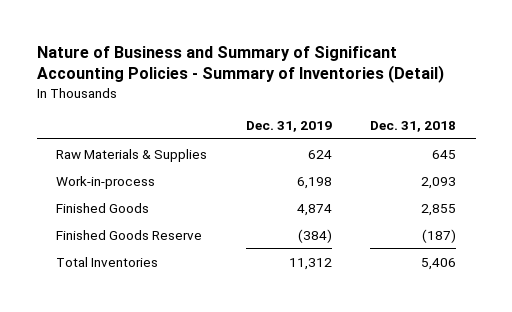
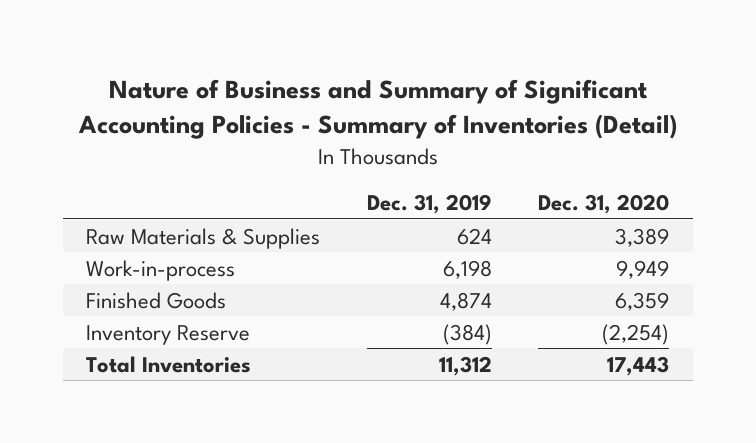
[370,121,457,133] Dec. 31, 2018 -> none
none -> [538,193,670,214] Dec. 31, 2020
[56,229,203,240] Finished Goods Reserve -> [86,324,251,345] Inventory Reserve

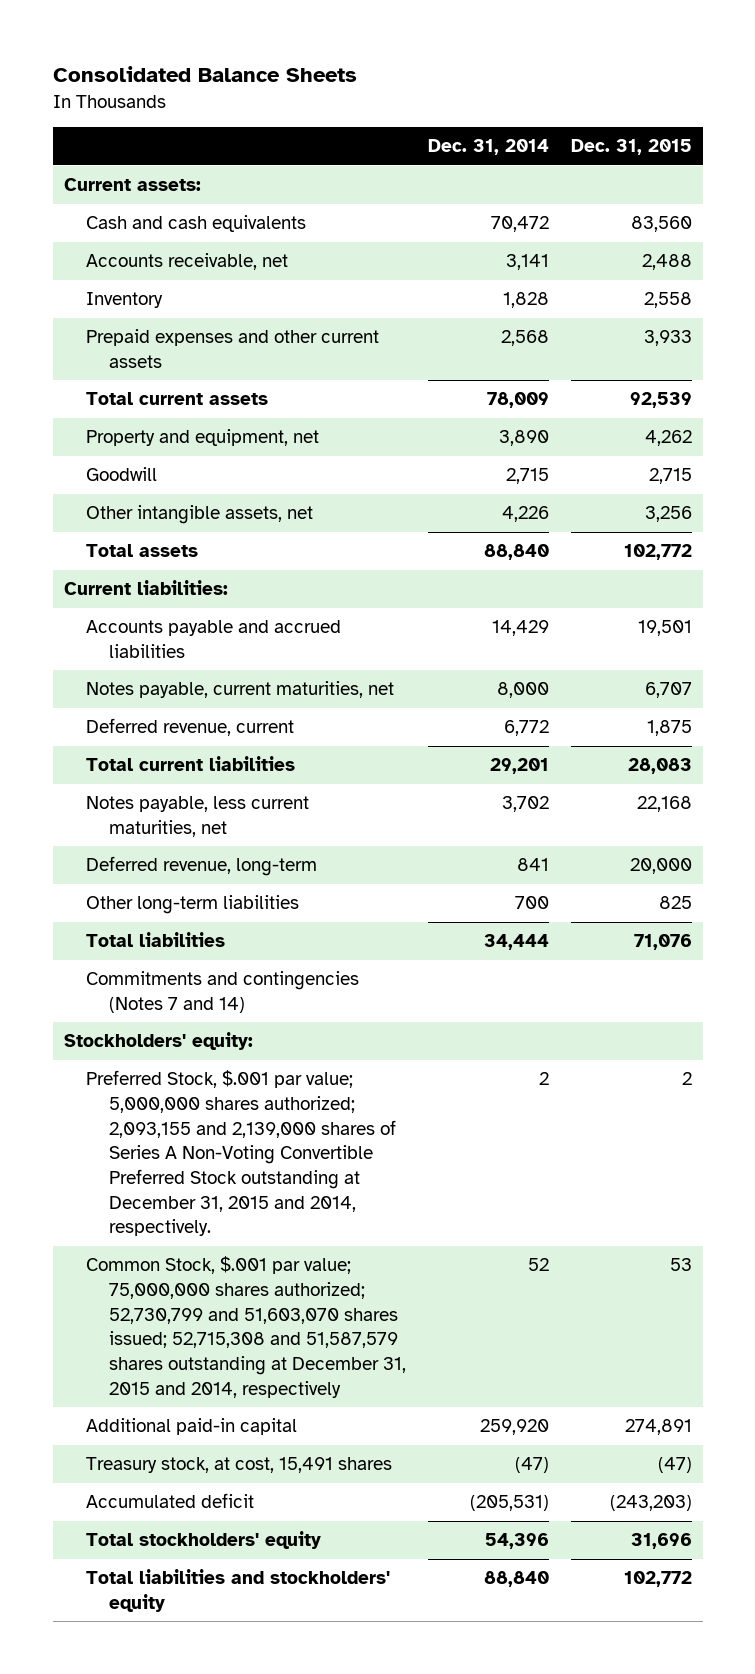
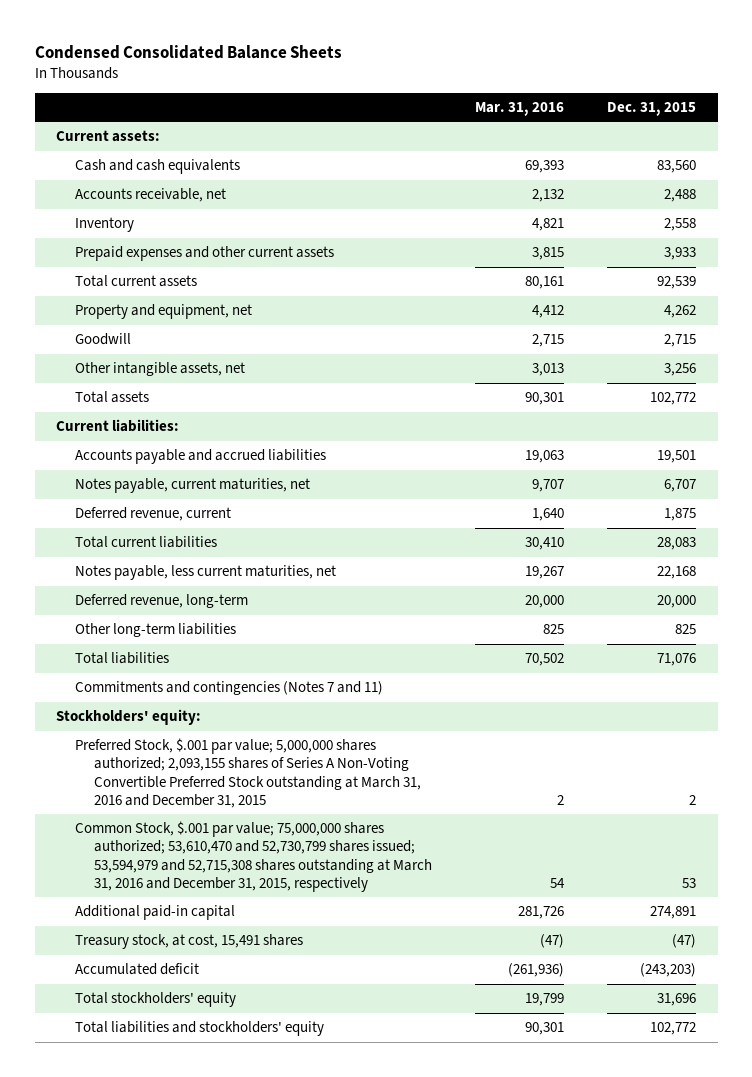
[52,66,357,83] Consolidated Balance Sheets -> [34,44,342,59] Condensed Consolidated Balance Sheets
[427,139,549,156] Dec. 31, 2014 -> none
none -> [475,101,565,116] Mar. 31, 2016
[86,971,360,1014] Commitments and contingencies (Notes 7 and 14) -> [75,681,384,696] Commitments and contingencies (Notes 7 and 11)
[86,1070,396,1237] Preferred Stock, $.001 par value; 5,000,000 shares authorized; 2,093,155 and 2,139,000 shares of Series A Non-Voting Convertible Preferred Stock outstanding at December 31, 2015 and 2014, respectively. -> [75,738,422,808] Preferred Stock, $.001 par value; 5,000,000 shares authorized; 2,093,155 shares of Series A Non-Voting Convertible Preferred Stock outstanding at March 31, 2016 and December 31, 2015
[86,1256,406,1398] Common Stock, $.001 par value; 75,000,000 shares authorized; 52,730,799 and 51,603,070 shares issued; 52,715,308 and 51,587,579 shares outstanding at December 31, 2015 and 2014, respectively -> [75,821,433,892] Common Stock, $.001 par value; 75,000,000 shares authorized; 53,610,470 and 52,730,799 shares issued; 53,594,979 and 52,715,308 shares outstanding at March 31, 2016 and December 31, 2015, respectively

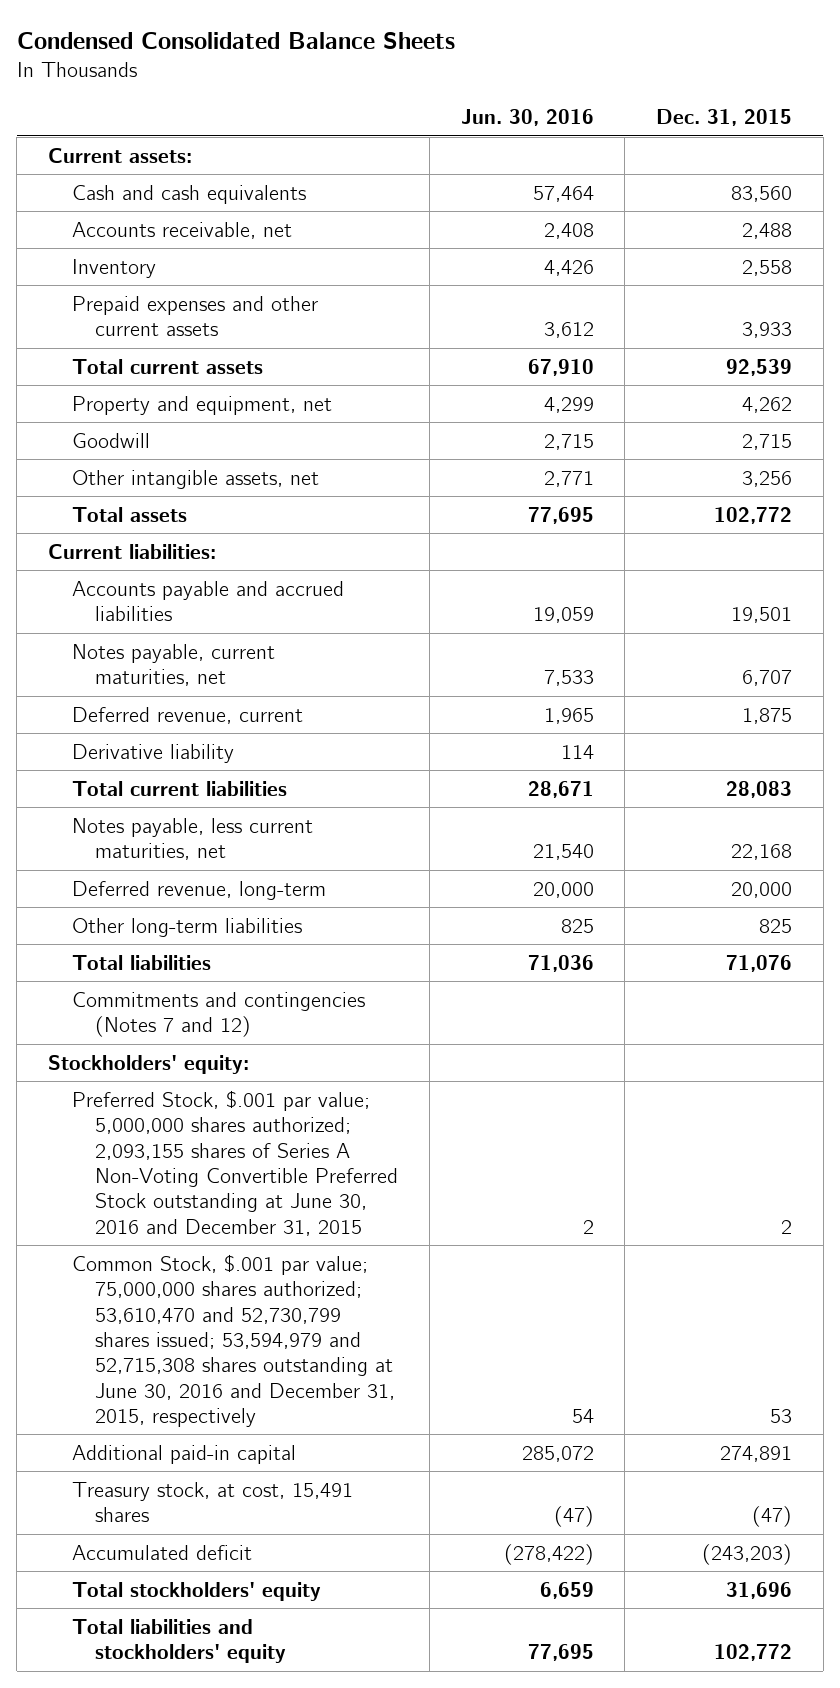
[475,101,565,116] Mar. 31, 2016 -> none
none -> [460,109,594,127] Jun. 30, 2016
none -> [71,743,234,763] Derivative liability
[75,681,384,696] Commitments and contingencies (Notes 7 and 11) -> [71,991,365,1038] Commitments and contingencies (Notes 7 and 12)
[75,738,422,808] Preferred Stock, $.001 par value; 5,000,000 shares authorized; 2,093,155 shares of Series A Non-Voting Convertible Preferred Stock outstanding at March 31, 2016 and December 31, 2015 -> [71,1089,399,1236] Preferred Stock, $.001 par value; 5,000,000 shares authorized; 2,093,155 shares of Series A Non-Voting Convertible Preferred Stock outstanding at June 30, 2016 and December 31, 2015
[75,821,433,892] Common Stock, $.001 par value; 75,000,000 shares authorized; 53,610,470 and 52,730,799 shares issued; 53,594,979 and 52,715,308 shares outstanding at March 31, 2016 and December 31, 2015, respectively -> [71,1253,396,1427] Common Stock, $.001 par value; 75,000,000 shares authorized; 53,610,470 and 52,730,799 shares issued; 53,594,979 and 52,715,308 shares outstanding at June 30, 2016 and December 31, 2015, respectively

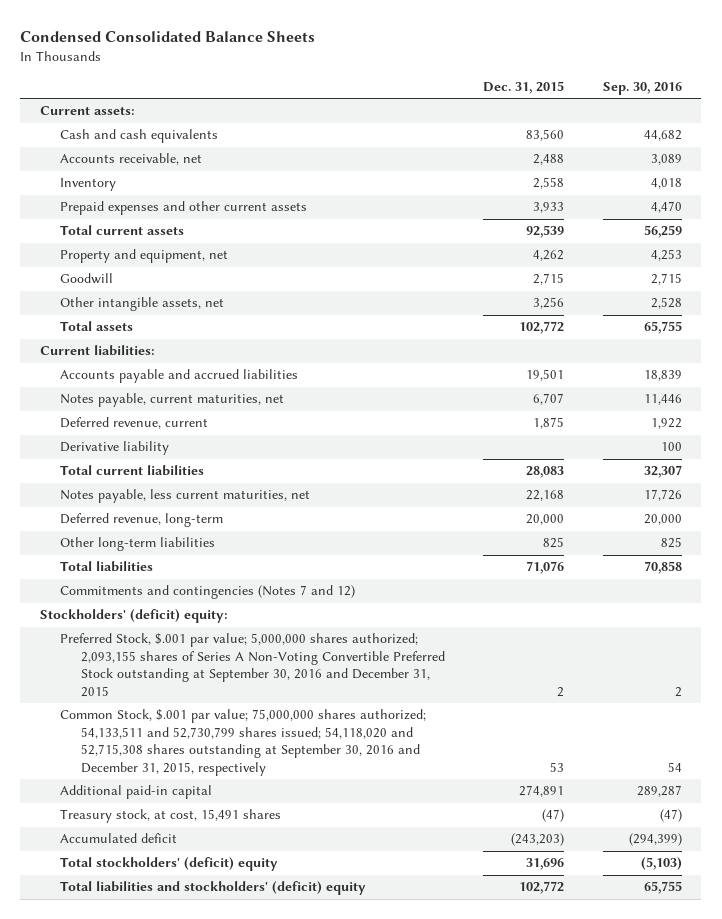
[460,109,594,127] Jun. 30, 2016 -> none
none -> [603,82,683,96] Sep. 30, 2016
[48,1054,250,1074] Stockholders' equity: -> [39,609,228,624] Stockholders' (deficit) equity:
[71,1089,399,1236] Preferred Stock, $.001 par value; 5,000,000 shares authorized; 2,093,155 shares of Series A Non-Voting Convertible Preferred Stock outstanding at June 30, 2016 and December 31, 2015 -> [60,633,445,698] Preferred Stock, $.001 par value; 5,000,000 shares authorized; 2,093,155 shares of Series A Non-Voting Convertible Preferred Stock outstanding at September 30, 2016 and December 31, 2015
[71,1253,396,1427] Common Stock, $.001 par value; 75,000,000 shares authorized; 53,610,470 and 52,730,799 shares issued; 53,594,979 and 52,715,308 shares outstanding at June 30, 2016 and December 31, 2015, respectively -> [60,709,427,777] Common Stock, $.001 par value; 75,000,000 shares authorized; 54,133,511 and 52,730,799 shares issued; 54,118,020 and 52,715,308 shares outstanding at September 30, 2016 and December 31, 2015, respectively
[71,1581,321,1601] Total stockholders' equity -> [60,857,279,872] Total stockholders' (deficit) equity
[71,1618,287,1664] Total liabilities and stockholders' equity -> [60,881,367,896] Total liabilities and stockholders' (deficit) equity

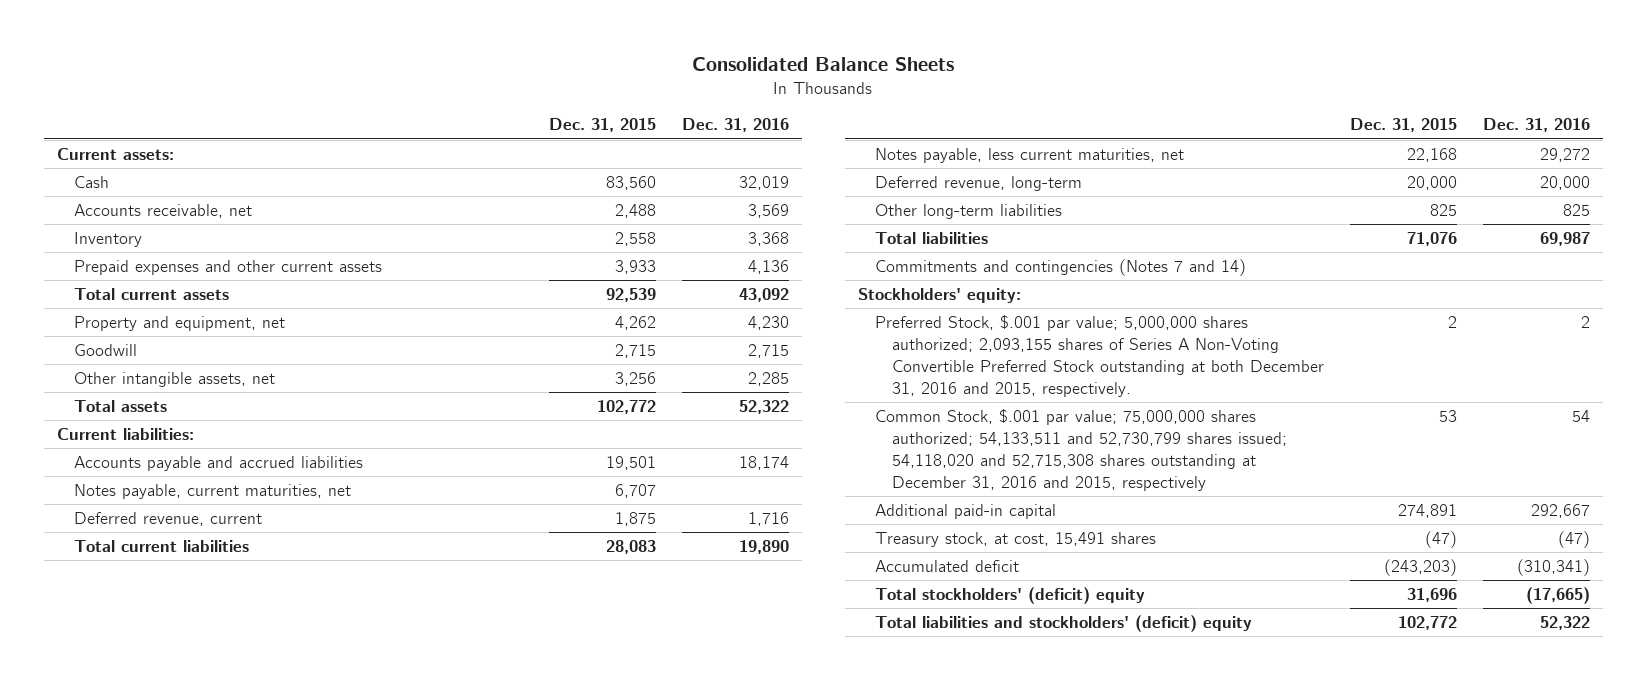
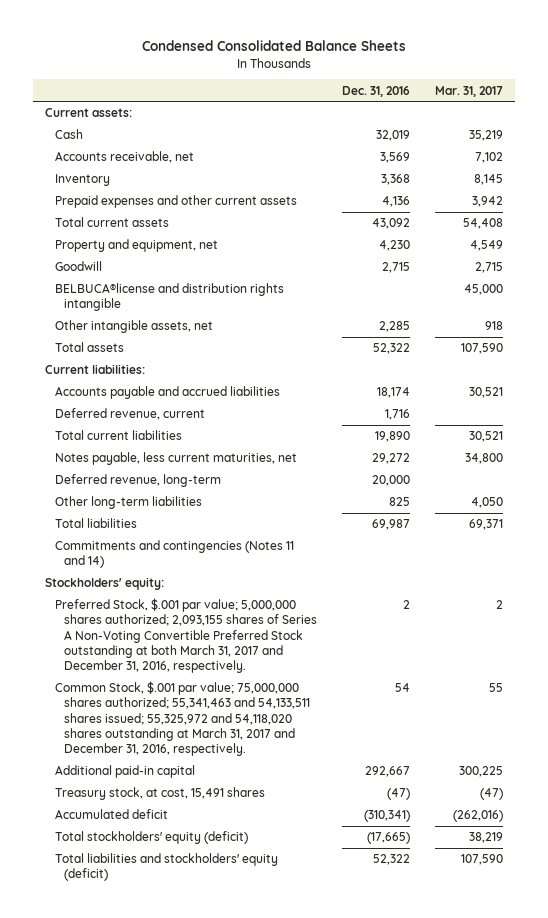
[692,56,955,71] Consolidated Balance Sheets -> [141,40,406,52] Condensed Consolidated Balance Sheets
[549,118,657,133] Dec. 31, 2015 -> none
none -> [434,85,503,97] Mar. 31, 2017
none -> [54,283,284,312] BELBUCA®license and distribution rights intangible
[74,483,352,499] Notes payable, current maturities, net -> none
[874,258,1246,276] Commitments and contingencies (Notes 7 and 14) -> [54,540,294,569] Commitments and contingencies (Notes 11 and 14)
[874,314,1324,398] Preferred Stock, $.001 par value; 5,000,000 shares authorized; 2,093,155 shares of Series A Non-Voting Convertible Preferred Stock outstanding at both December 31, 2016 and 2015, respectively. -> [54,598,318,674] Preferred Stock, $.001 par value; 5,000,000 shares authorized; 2,093,155 shares of Series A Non-Voting Convertible Preferred Stock outstanding at both March 31, 2017 and December 31, 2016, respectively.
[874,408,1287,492] Common Stock, $.001 par value; 75,000,000 shares authorized; 54,133,511 and 52,730,799 shares issued; 54,118,020 and 52,715,308 shares outstanding at December 31, 2016 and 2015, respectively -> [54,681,311,757] Common Stock, $.001 par value; 75,000,000 shares authorized; 55,341,463 and 54,133,511 shares issued; 55,325,972 and 54,118,020 shares outstanding at March 31, 2017 and December 31, 2016, respectively.
[874,586,1145,604] Total stockholders' (deficit) equity -> [54,831,248,845] Total stockholders' equity (deficit)
[874,614,1252,632] Total liabilities and stockholders' (deficit) equity -> [54,853,278,882] Total liabilities and stockholders' equity (deficit)

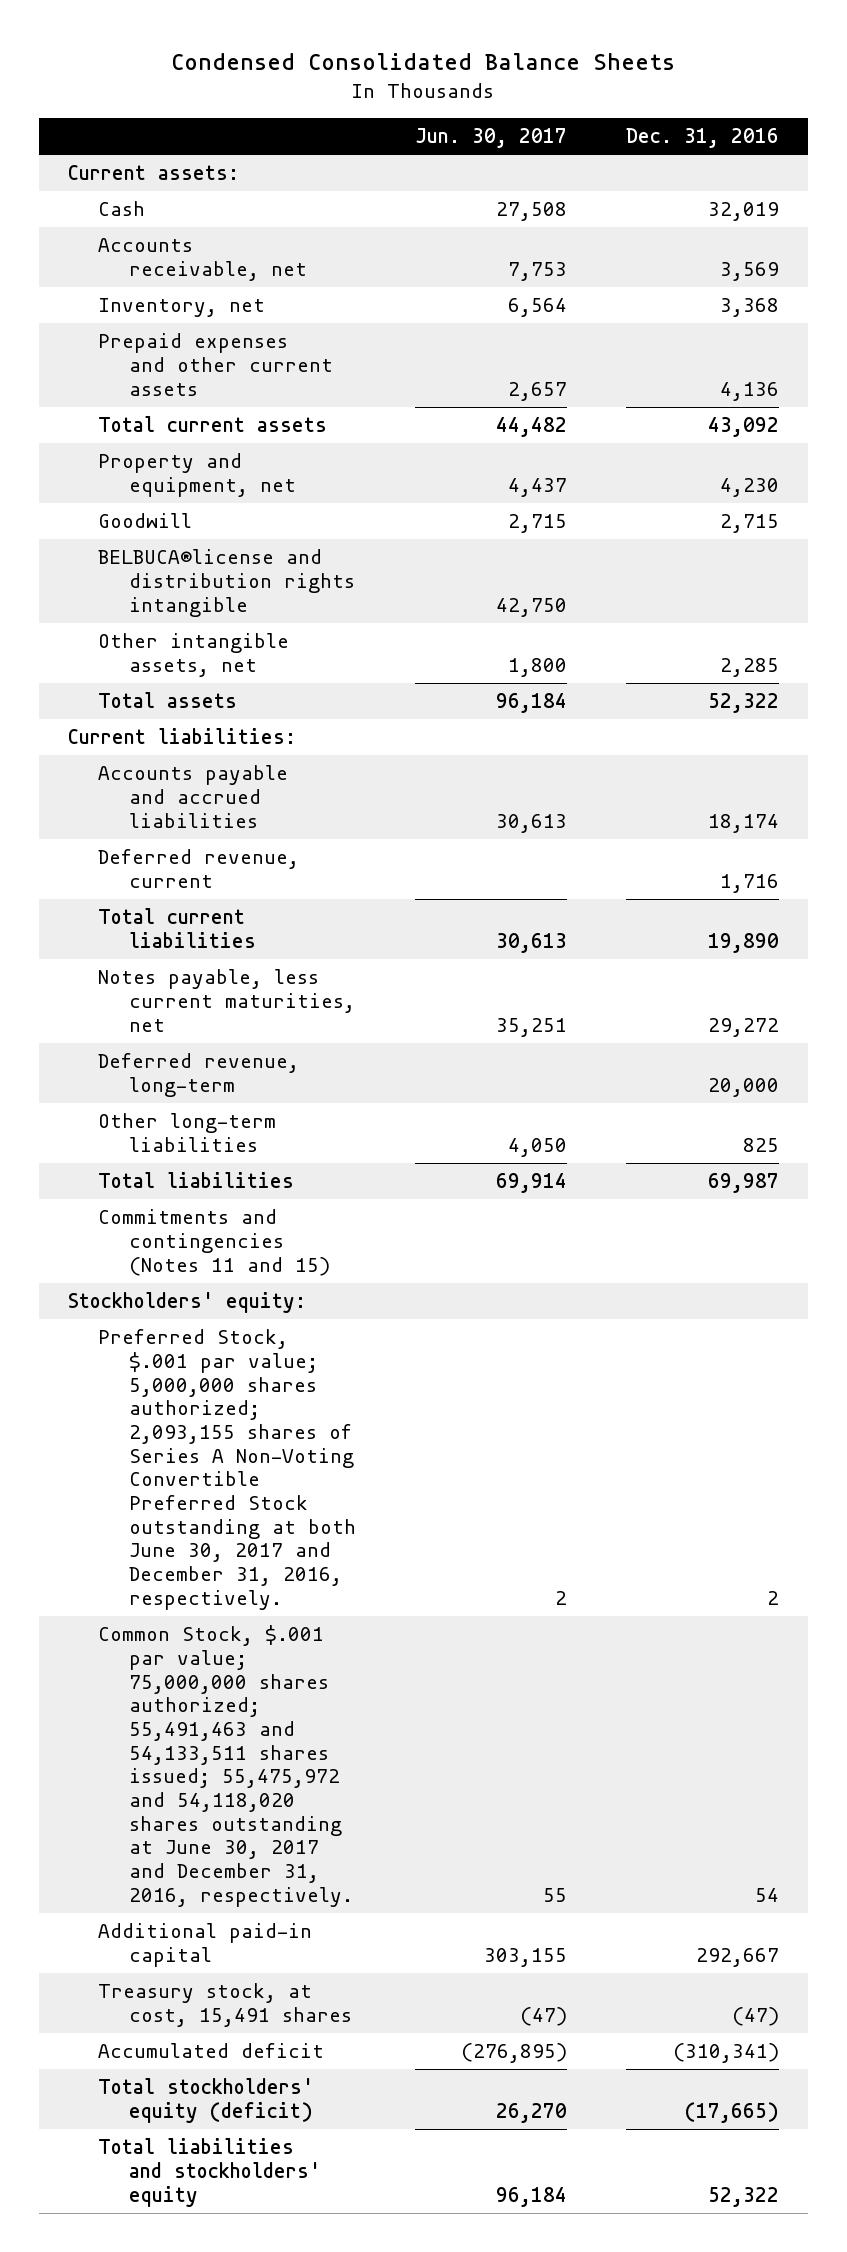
[434,85,503,97] Mar. 31, 2017 -> none
none -> [414,128,567,149] Jun. 30, 2017
[54,174,110,187] Inventory -> [98,298,266,318] Inventory, net
[54,540,294,569] Commitments and contingencies (Notes 11 and 14) -> [98,1209,330,1276] Commitments and contingencies (Notes 11 and 15)
[54,598,318,674] Preferred Stock, $.001 par value; 5,000,000 shares authorized; 2,093,155 shares of Series A Non-Voting Convertible Preferred Stock outstanding at both March 31, 2017 and December 31, 2016, respectively. -> [98,1329,356,1610] Preferred Stock, $.001 par value; 5,000,000 shares authorized; 2,093,155 shares of Series A Non-Voting Convertible Preferred Stock outstanding at both June 30, 2017 and December 31, 2016, respectively.
[54,681,311,757] Common Stock, $.001 par value; 75,000,000 shares authorized; 55,341,463 and 54,133,511 shares issued; 55,325,972 and 54,118,020 shares outstanding at March 31, 2017 and December 31, 2016, respectively. -> [98,1625,353,1907] Common Stock, $.001 par value; 75,000,000 shares authorized; 55,491,463 and 54,133,511 shares issued; 55,475,972 and 54,118,020 shares outstanding at June 30, 2017 and December 31, 2016, respectively.
[54,853,278,882] Total liabilities and stockholders' equity (deficit) -> [98,2138,321,2207] Total liabilities and stockholders' equity

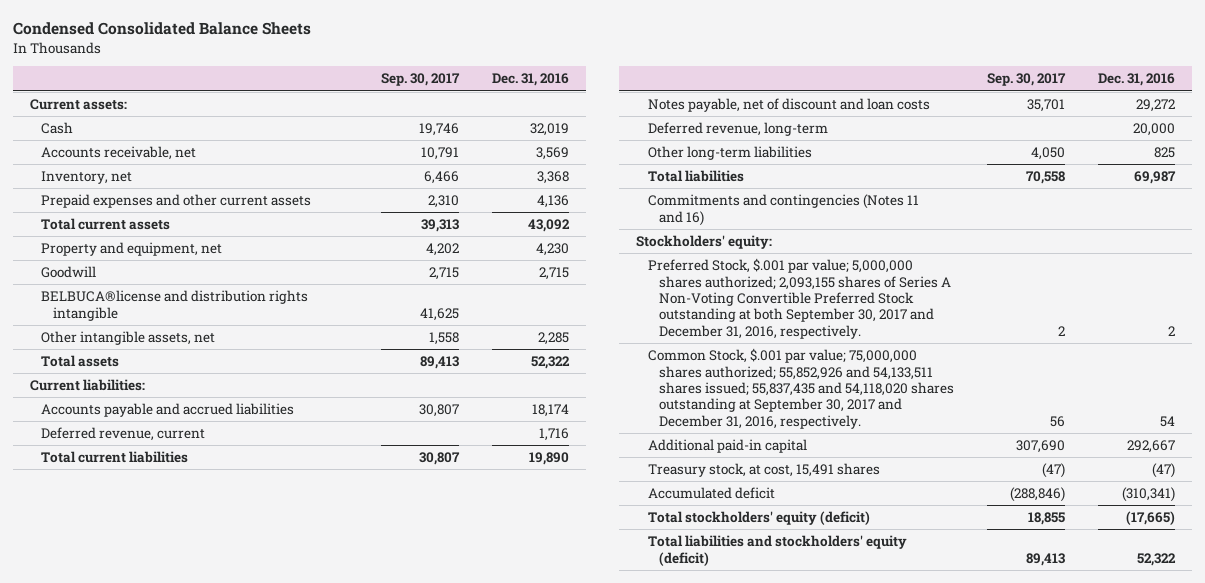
[414,128,567,149] Jun. 30, 2017 -> none
none -> [381,73,461,87] Sep. 30, 2017
[98,969,355,1032] Notes payable, less current maturities, net -> [647,98,930,113] Notes payable, net of discount and loan costs
[98,1209,330,1276] Commitments and contingencies (Notes 11 and 15) -> [647,194,919,226] Commitments and contingencies (Notes 11 and 16)
[98,1329,356,1610] Preferred Stock, $.001 par value; 5,000,000 shares authorized; 2,093,155 shares of Series A Non-Voting Convertible Preferred Stock outstanding at both June 30, 2017 and December 31, 2016, respectively. -> [647,258,952,339] Preferred Stock, $.001 par value; 5,000,000 shares authorized; 2,093,155 shares of Series A Non-Voting Convertible Preferred Stock outstanding at both September 30, 2017 and December 31, 2016, respectively.
[98,1625,353,1907] Common Stock, $.001 par value; 75,000,000 shares authorized; 55,491,463 and 54,133,511 shares issued; 55,475,972 and 54,118,020 shares outstanding at June 30, 2017 and December 31, 2016, respectively. -> [647,348,955,429] Common Stock, $.001 par value; 75,000,000 shares authorized; 55,852,926 and 54,133,511 shares issued; 55,837,435 and 54,118,020 shares outstanding at September 30, 2017 and December 31, 2016, respectively.
[98,2138,321,2207] Total liabilities and stockholders' equity -> [647,535,907,566] Total liabilities and stockholders' equity (deficit)

